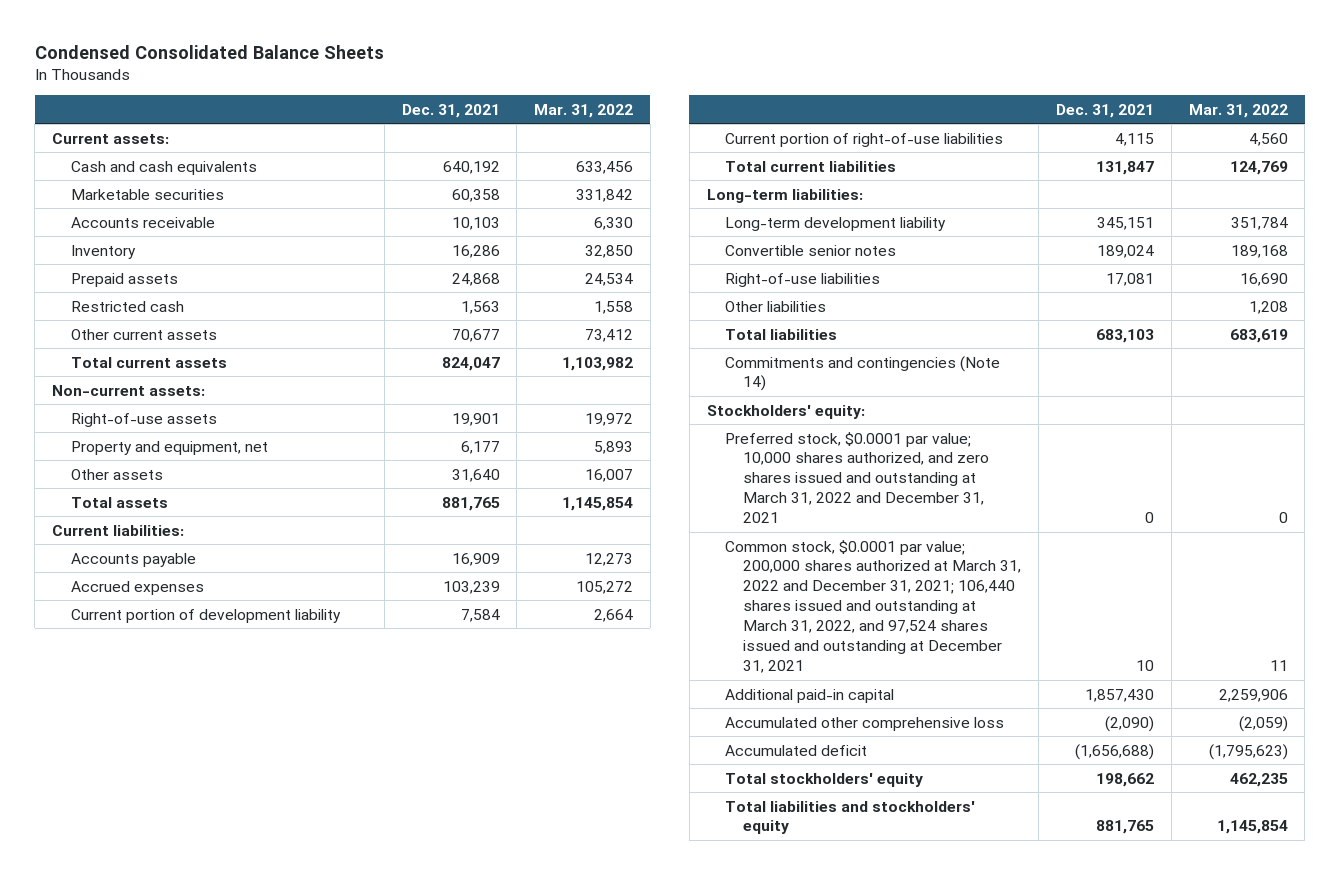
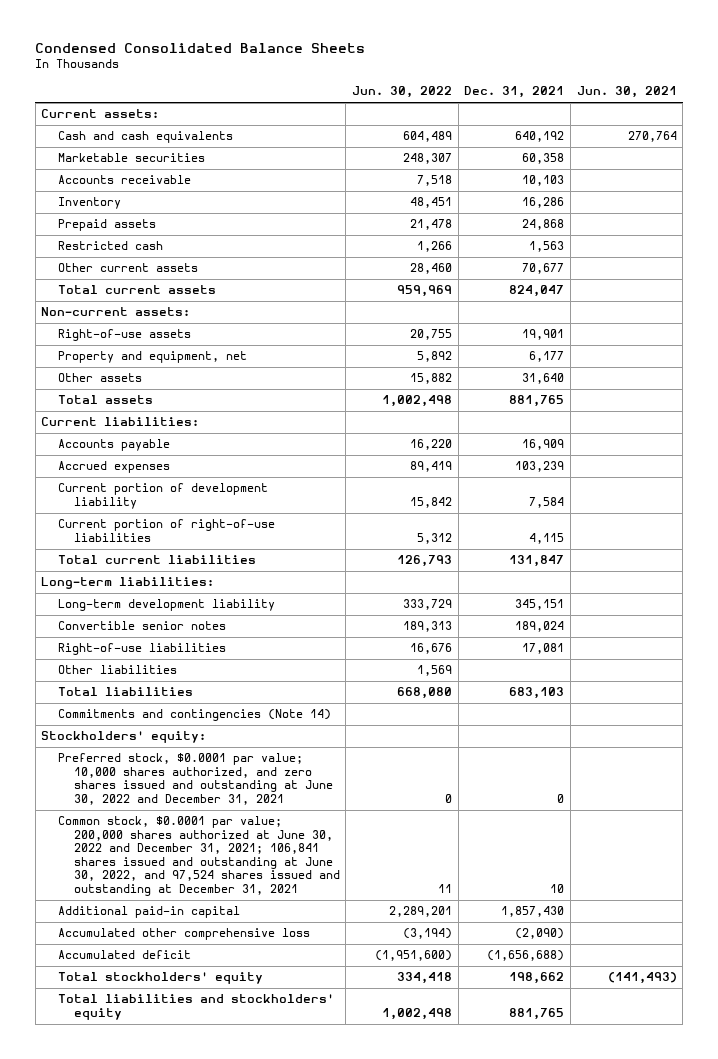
[534,103,634,118] Mar. 31, 2022 -> none
none -> [352,86,453,99] Jun. 30, 2022
none -> [576,86,677,99] Jun. 30, 2021
[724,431,990,524] Preferred stock, $0.0001 par value; 10,000 shares authorized, and zero shares issued and outstanding at March 31, 2022 and December 31, 2021 -> [57,753,333,805] Preferred stock, $0.0001 par value; 10,000 shares authorized, and zero shares issued and outstanding at June 30, 2022 and December 31, 2021
[724,539,1022,674] Common stock, $0.0001 par value; 200,000 shares authorized at March 31, 2022 and December 31, 2021; 106,440 shares issued and outstanding at March 31, 2022, and 97,524 shares issued and outstanding at December 31, 2021 -> [57,816,340,896] Common stock, $0.0001 par value; 200,000 shares authorized at June 30, 2022 and December 31, 2021; 106,841 shares issued and outstanding at June 30, 2022, and 97,524 shares issued and outstanding at December 31, 2021

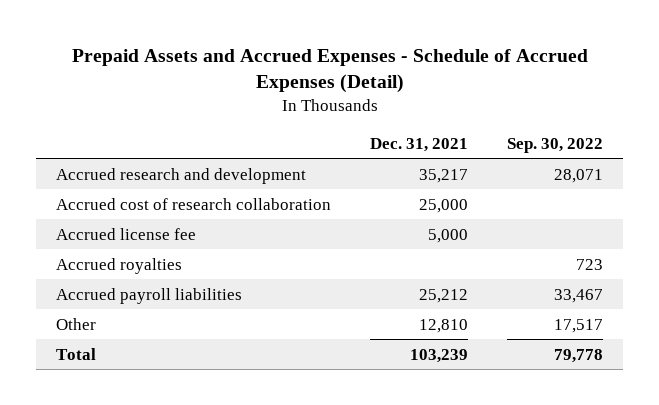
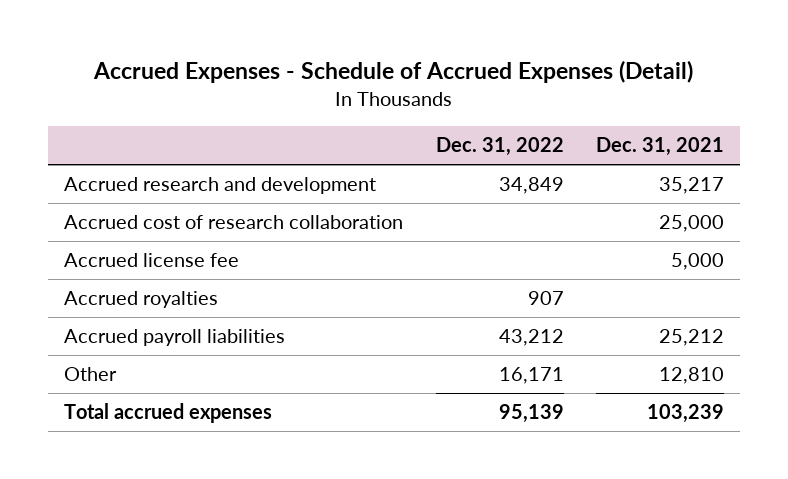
[71,49,588,94] Prepaid Assets and Accrued Expenses - Schedule of Accrued Expenses (Detail) -> [93,59,694,83] Accrued Expenses - Schedule of Accrued Expenses (Detail)
[507,137,604,153] Sep. 30, 2022 -> none
none -> [435,137,564,157] Dec. 31, 2022
[55,347,96,360] Total -> [63,403,272,424] Total accrued expenses

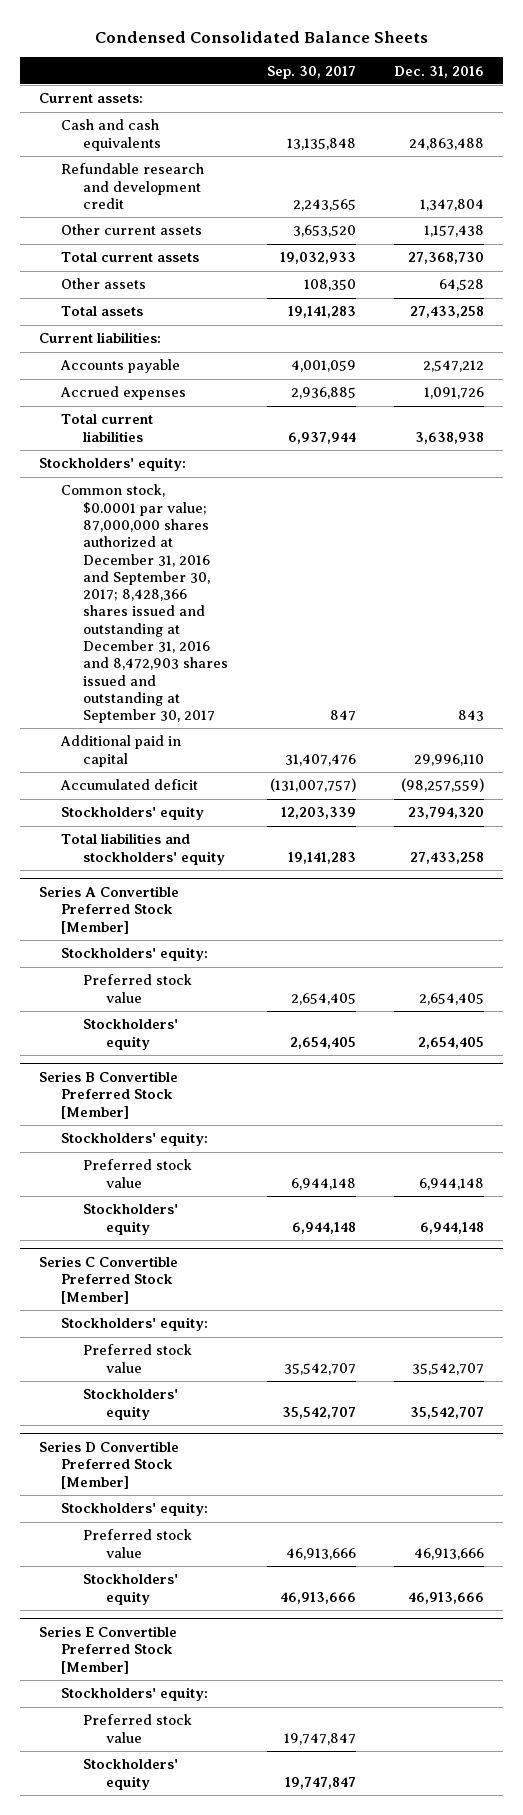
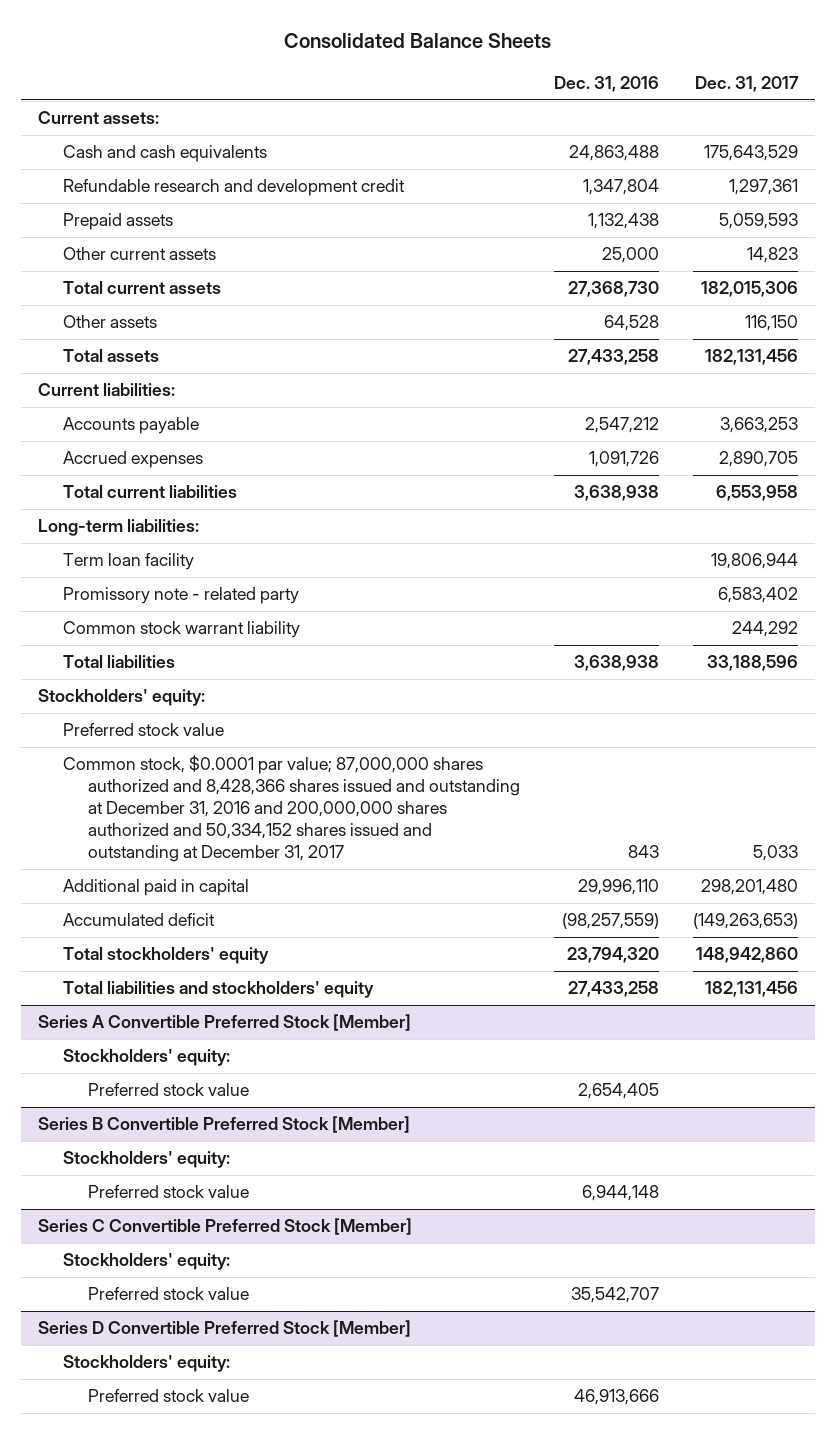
[94,30,428,43] Condensed Consolidated Balance Sheets -> [284,33,552,49] Consolidated Balance Sheets
[266,65,356,79] Sep. 30, 2017 -> none
none -> [694,76,799,93] Dec. 31, 2017
none -> [63,213,174,231] Prepaid assets
[424,225,485,238] 1,157,438 -> [601,247,659,264] 25,000
none -> [38,519,200,537] Long-term liabilities:
none -> [63,553,195,571] Term loan facility
none -> [63,587,300,605] Promissory note - related party
none -> [63,621,301,639] Common stock warrant liability
none -> [63,655,176,669] Total liabilities
none -> [63,723,225,737] Preferred stock value
[61,484,229,724] Common stock, $0.0001 par value; 87,000,000 shares authorized at December 31, 2016 and September 30, 2017; 8,428,366 shares issued and outstanding at December 31, 2016 and 8,472,903 shares issued and outstanding at September 30, 2017 -> [63,755,520,863] Common stock, $0.0001 par value; 87,000,000 shares authorized and 8,428,366 shares issued and outstanding at December 31, 2016 and 200,000,000 shares authorized and 50,334,152 shares issued and outstanding at December 31, 2017
[61,806,205,821] Stockholders' equity -> [63,947,270,965] Total stockholders' equity
[83,1019,179,1050] Stockholders' equity -> none
[83,1204,179,1235] Stockholders' equity -> none
[83,1389,179,1420] Stockholders' equity -> none
[83,1574,179,1605] Stockholders' equity -> none
[38,1626,177,1674] Series E Convertible Preferred Stock [Member] -> none
[61,1687,209,1702] Stockholders' equity: -> none
[83,1714,193,1743] Preferred stock value -> none
[83,1759,179,1790] Stockholders' equity -> none

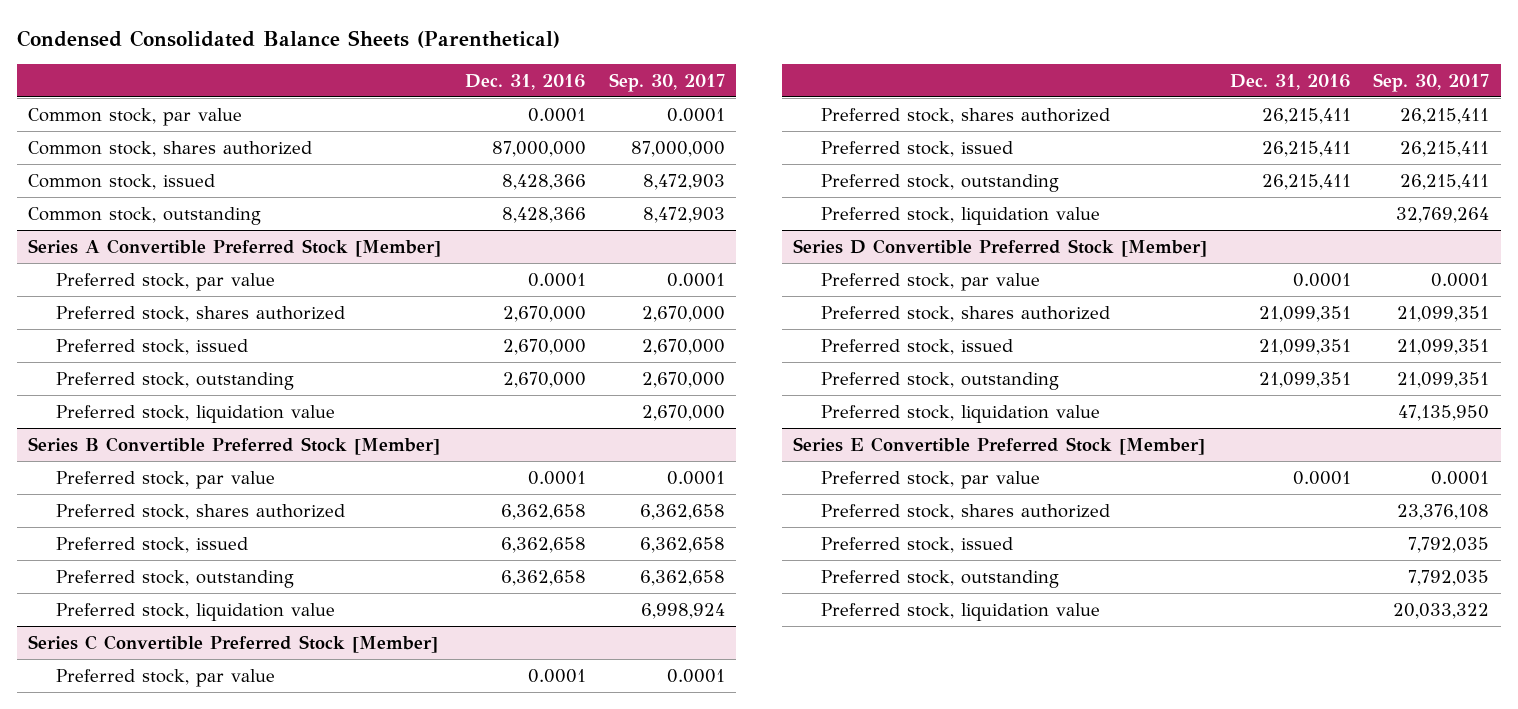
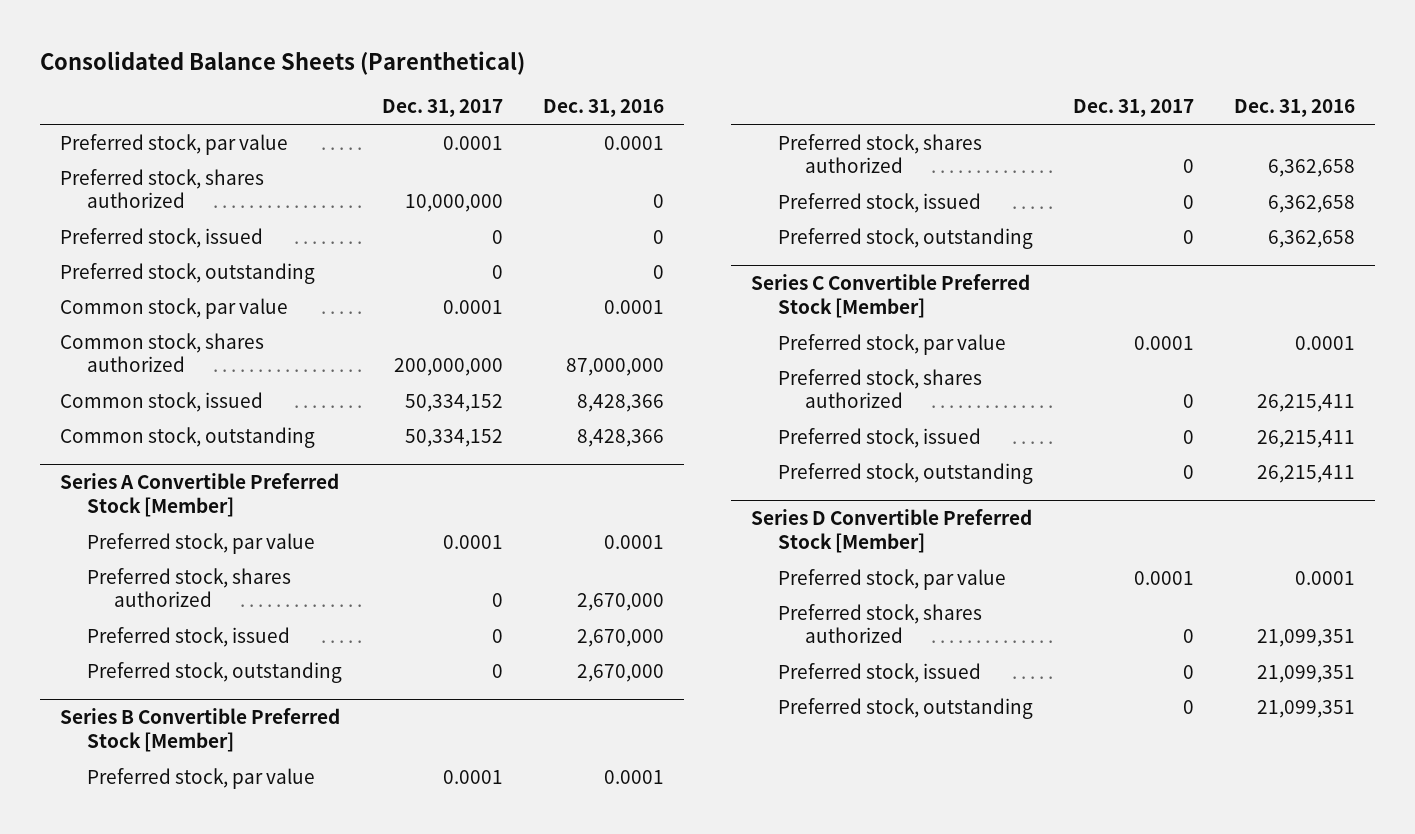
[17,29,561,48] Condensed Consolidated Balance Sheets (Parenthetical) -> [40,50,526,75] Consolidated Balance Sheets (Parenthetical)
[608,72,725,92] Sep. 30, 2017 -> none
none -> [381,99,503,118] Dec. 31, 2017
none -> [60,133,289,155] Preferred stock, par value
none -> [60,168,265,209] Preferred stock, shares authorized
none -> [60,227,264,248] Preferred stock, issued
none -> [60,262,316,284] Preferred stock, outstanding
[55,404,335,423] Preferred stock, liquidation value -> none
[55,602,335,621] Preferred stock, liquidation value -> none
[820,206,1100,225] Preferred stock, liquidation value -> none
[820,404,1100,423] Preferred stock, liquidation value -> none
[793,436,1206,455] Series E Convertible Preferred Stock [Member] -> none
[820,470,1040,489] Preferred stock, par value -> none
[820,503,1110,520] Preferred stock, shares authorized -> none
[820,536,1013,553] Preferred stock, issued -> none
[820,569,1059,588] Preferred stock, outstanding -> none
[820,602,1100,621] Preferred stock, liquidation value -> none

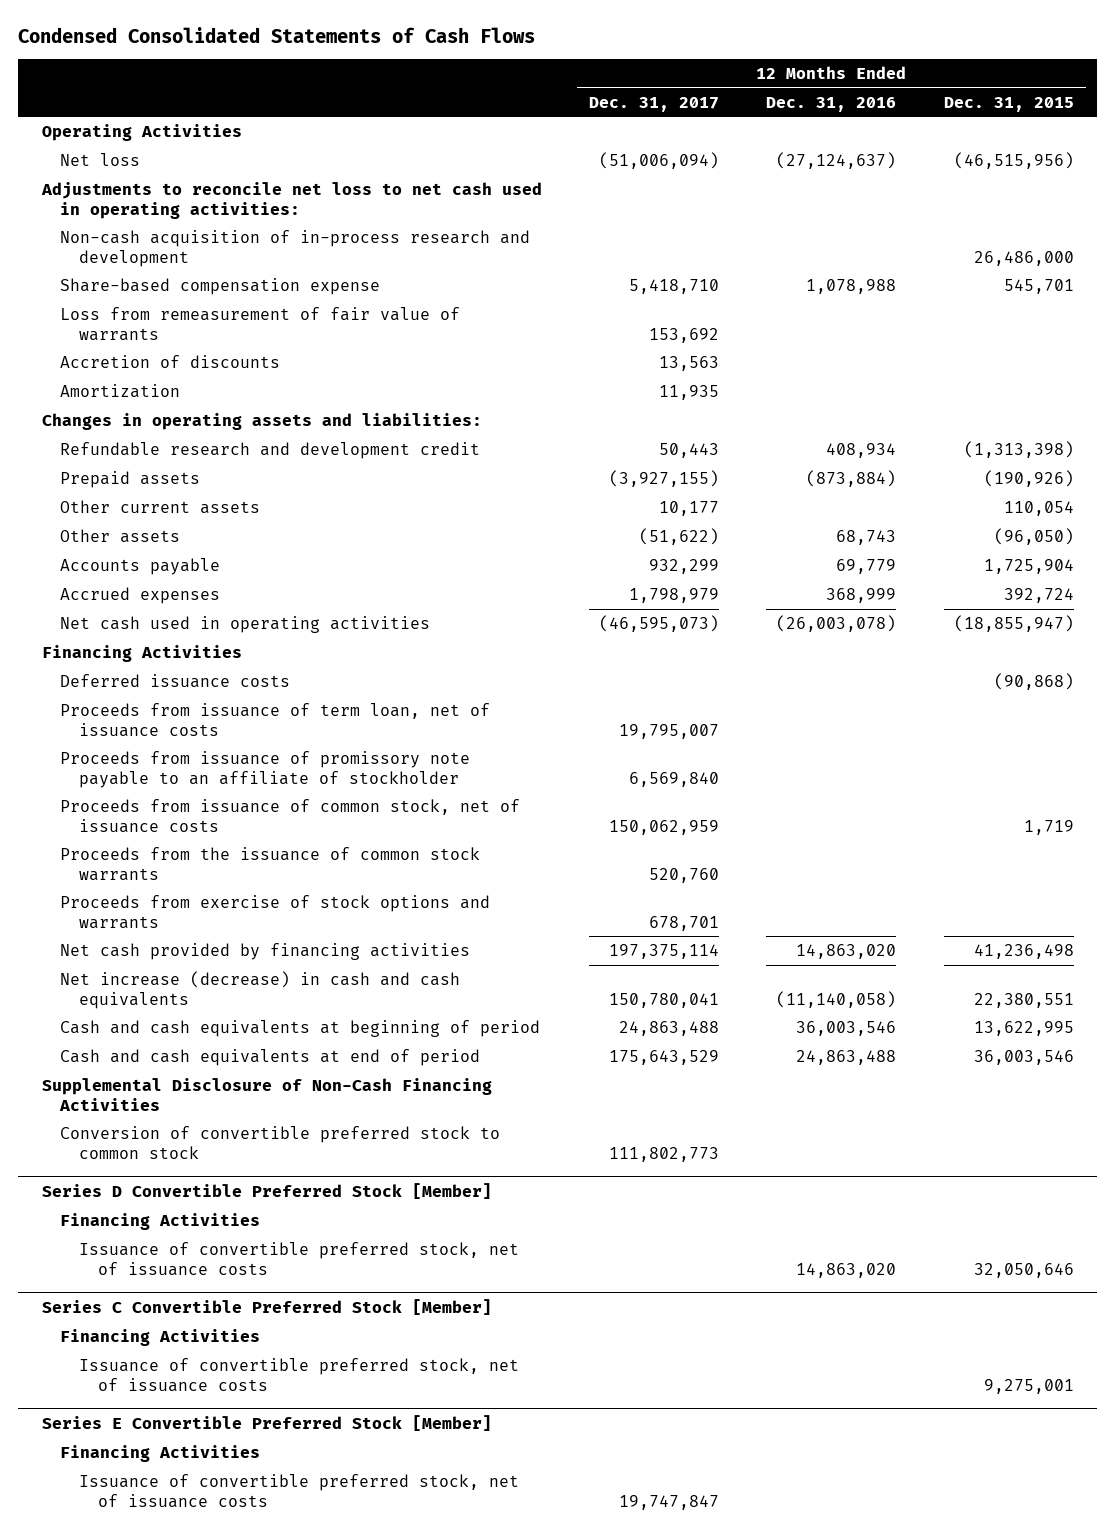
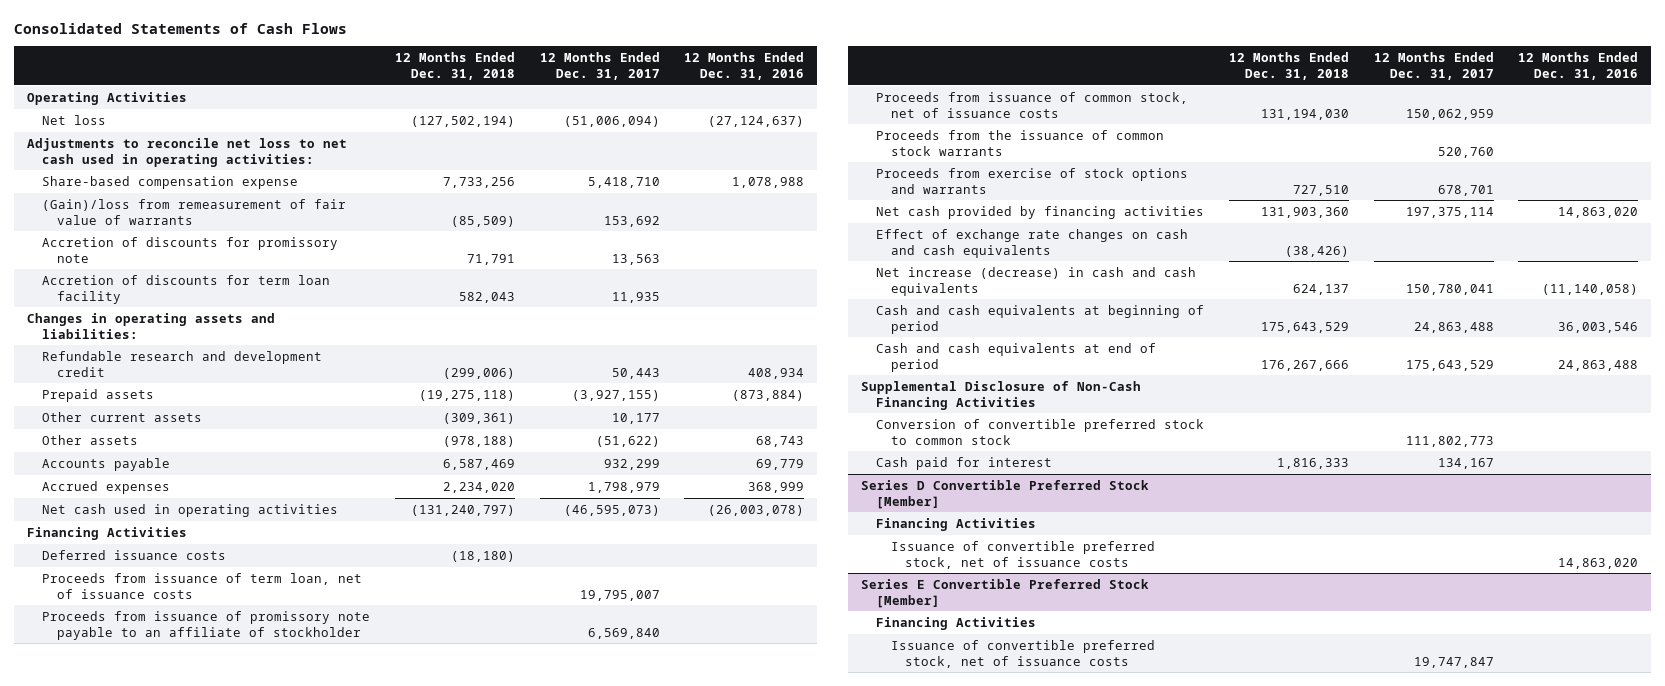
[17,26,535,43] Condensed Consolidated Statements of Cash Flows -> [14,22,348,34] Consolidated Statements of Cash Flows
[943,96,1074,112] Dec. 31, 2015 -> none
none -> [394,52,515,80] 12 Months Ended Dec. 31, 2018
[60,230,531,267] Non-cash acquisition of in-process research and development -> none
[60,307,461,341] Loss from remeasurement of fair value of warrants -> [41,198,346,225] (Gain)/loss from remeasurement of fair value of warrants
[60,355,281,369] Accretion of discounts -> [41,236,338,263] Accretion of discounts for promissory note
[60,384,181,399] Amortization -> [41,274,330,304] Accretion of discounts for term loan facility
none -> [875,228,1188,258] Effect of exchange rate changes on cash and cash equivalents
none -> [875,456,1052,470] Cash paid for interest
[41,1298,492,1315] Series C Convertible Preferred Stock [Member] -> none
[60,1329,261,1347] Financing Activities -> none
[78,1358,519,1392] Issuance of convertible preferred stock, net of issuance costs -> none

